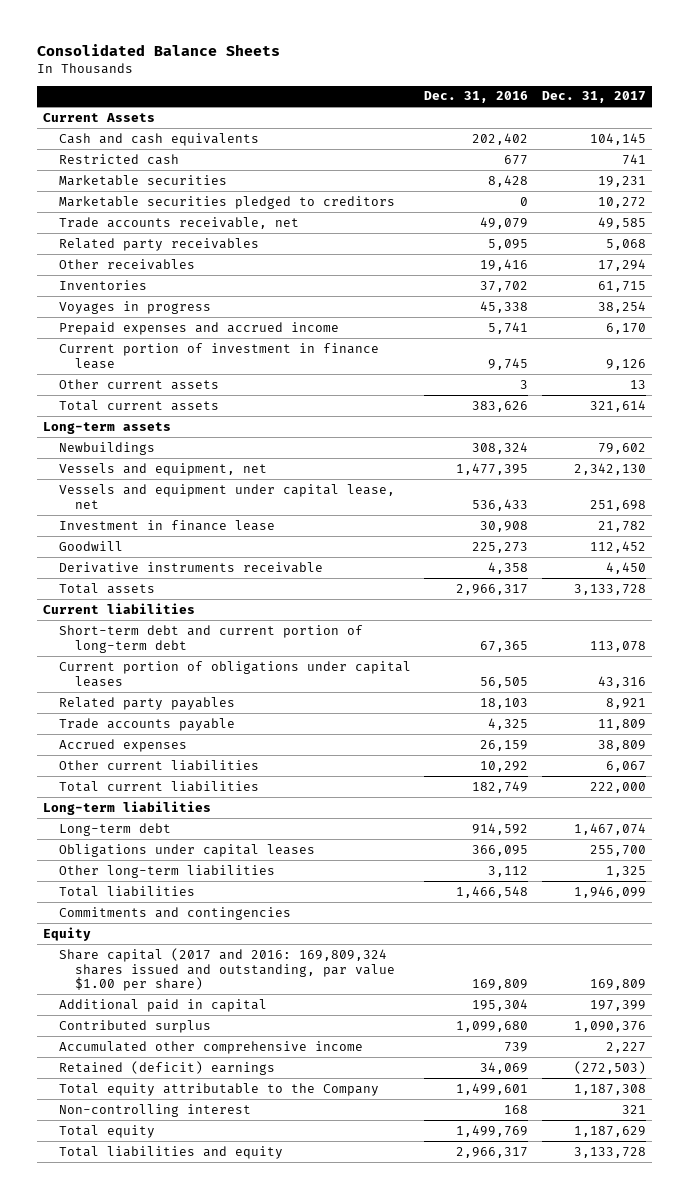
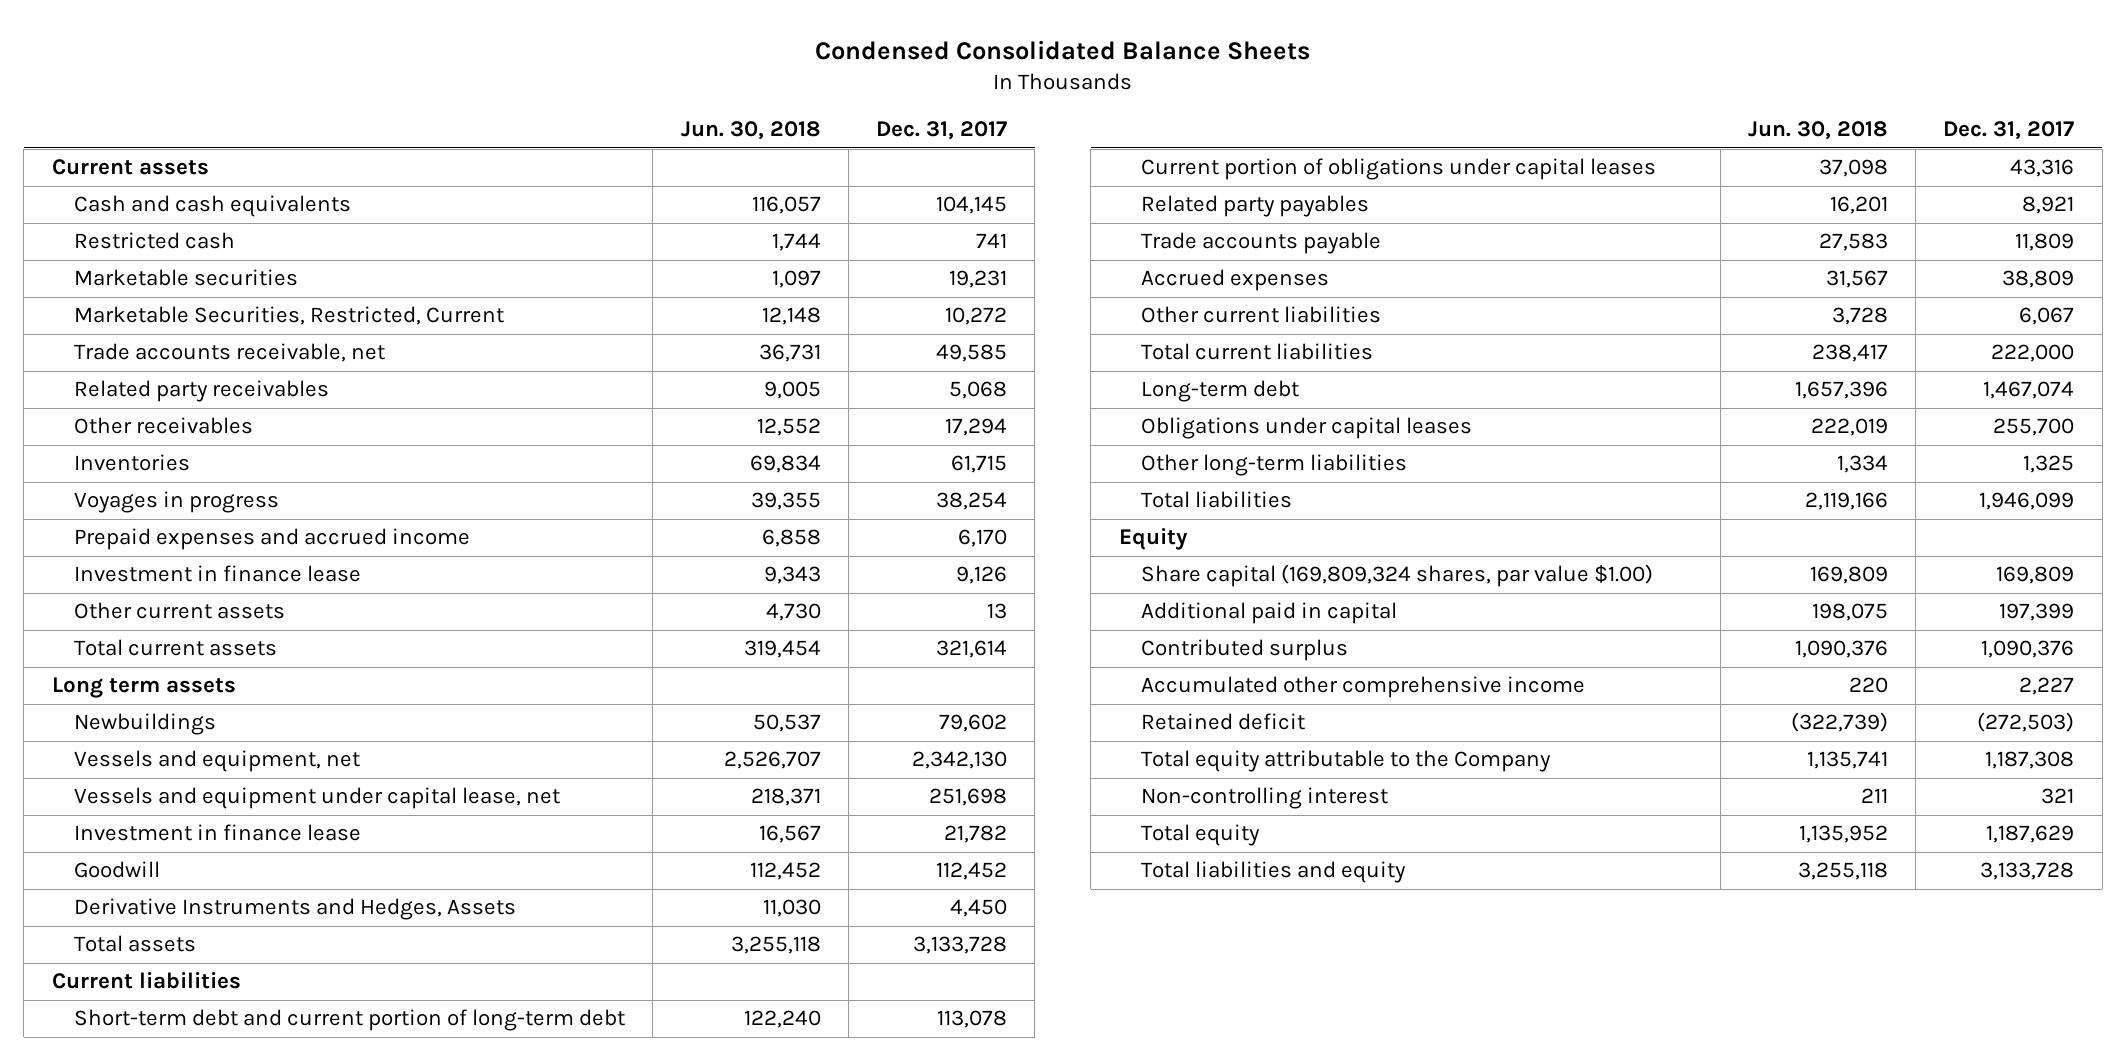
[36,44,280,57] Consolidated Balance Sheets -> [814,39,1310,60] Condensed Consolidated Balance Sheets
[424,91,529,104] Dec. 31, 2016 -> none
none -> [680,121,821,141] Jun. 30, 2018
[43,112,156,122] Current Assets -> [51,159,209,176] Current assets
[59,195,396,209] Marketable securities pledged to creditors -> [74,306,505,326] Marketable Securities, Restricted, Current
[59,342,380,369] Current portion of investment in finance lease -> [74,565,362,583] Investment in finance lease
[43,421,172,434] Long-term assets -> [51,677,236,699] Long term assets
[59,561,324,573] Derivative instruments receivable -> [74,898,517,921] Derivative Instruments and Hedges, Assets
[43,800,212,815] Long-term liabilities -> none
[59,906,292,920] Commitments and contingencies -> none
[59,947,396,992] Share capital (2017 and 2016: 169,809,324 shares issued and outstanding, par value $1.00 per share) -> [1141,564,1654,588] Share capital (169,809,324 shares, par value $1.00)
[59,1060,276,1075] Retained (deficit) earnings -> [1141,713,1306,731] Retained deficit

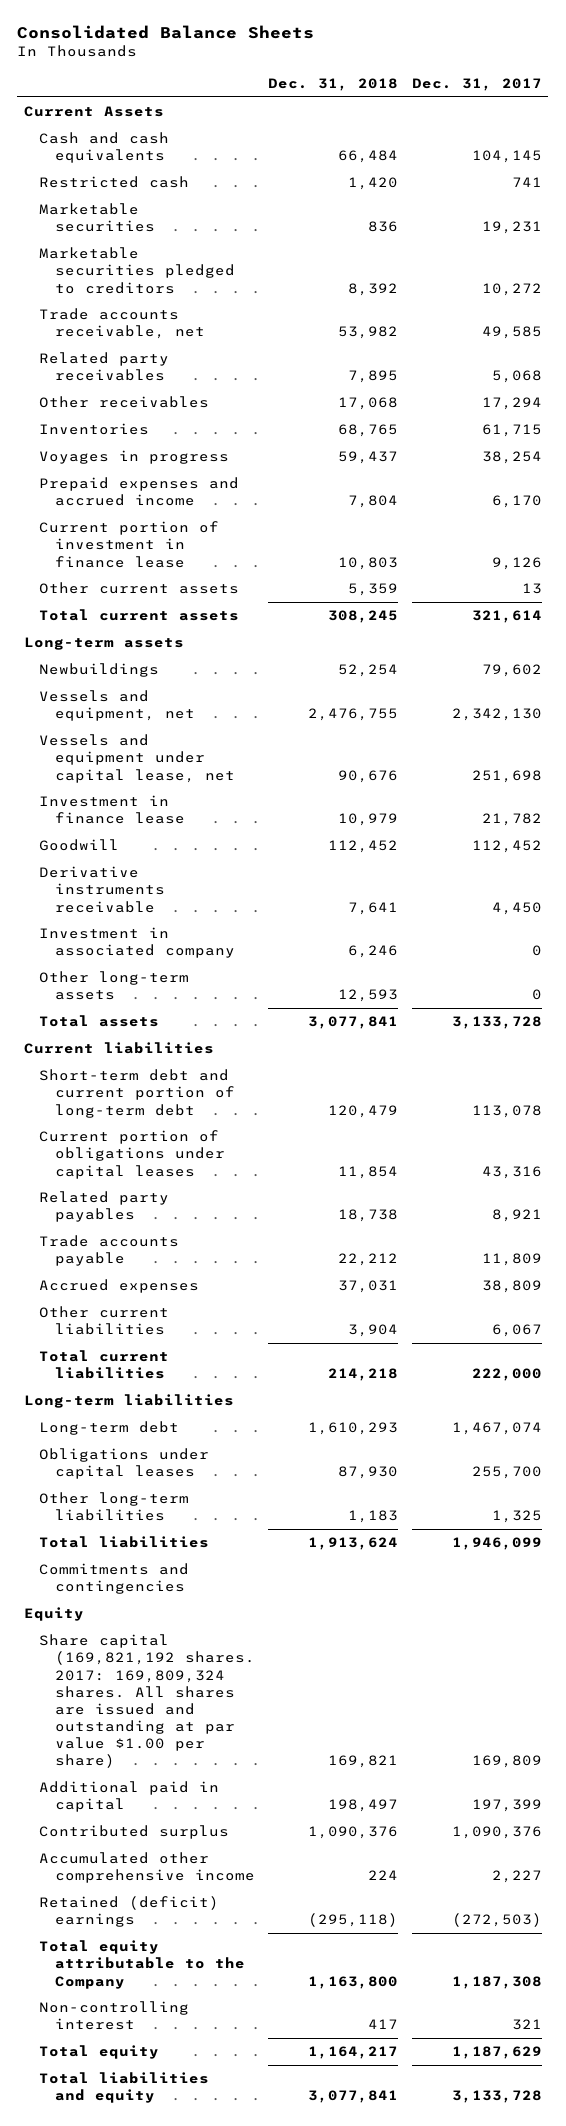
[814,39,1310,60] Condensed Consolidated Balance Sheets -> [17,25,315,40] Consolidated Balance Sheets
[680,121,821,141] Jun. 30, 2018 -> none
none -> [268,77,399,91] Dec. 31, 2018
[51,159,209,176] Current assets -> [24,106,165,118] Current Assets
[74,306,505,326] Marketable Securities, Restricted, Current -> [39,247,235,294] Marketable securities pledged to creditors
[74,565,362,583] Investment in finance lease -> [39,521,220,568] Current portion of investment in finance lease
[51,677,236,699] Long term assets -> [24,637,185,651] Long-term assets
[74,898,517,921] Derivative Instruments and Hedges, Assets -> [39,866,165,913] Derivative instruments receivable
none -> [39,927,235,959] Investment in associated company
none -> [39,971,190,1001] Other long-term assets
none -> [24,1394,235,1409] Long-term liabilities
none -> [39,1563,190,1595] Commitments and contingencies
[1141,564,1654,588] Share capital (169,809,324 shares, par value $1.00) -> [39,1634,255,1769] Share capital (169,821,192 shares. 2017: 169,809,324 shares. All shares are issued and outstanding at par value $1.00 per share)
[1141,713,1306,731] Retained deficit -> [39,1896,220,1928] Retained (deficit) earnings

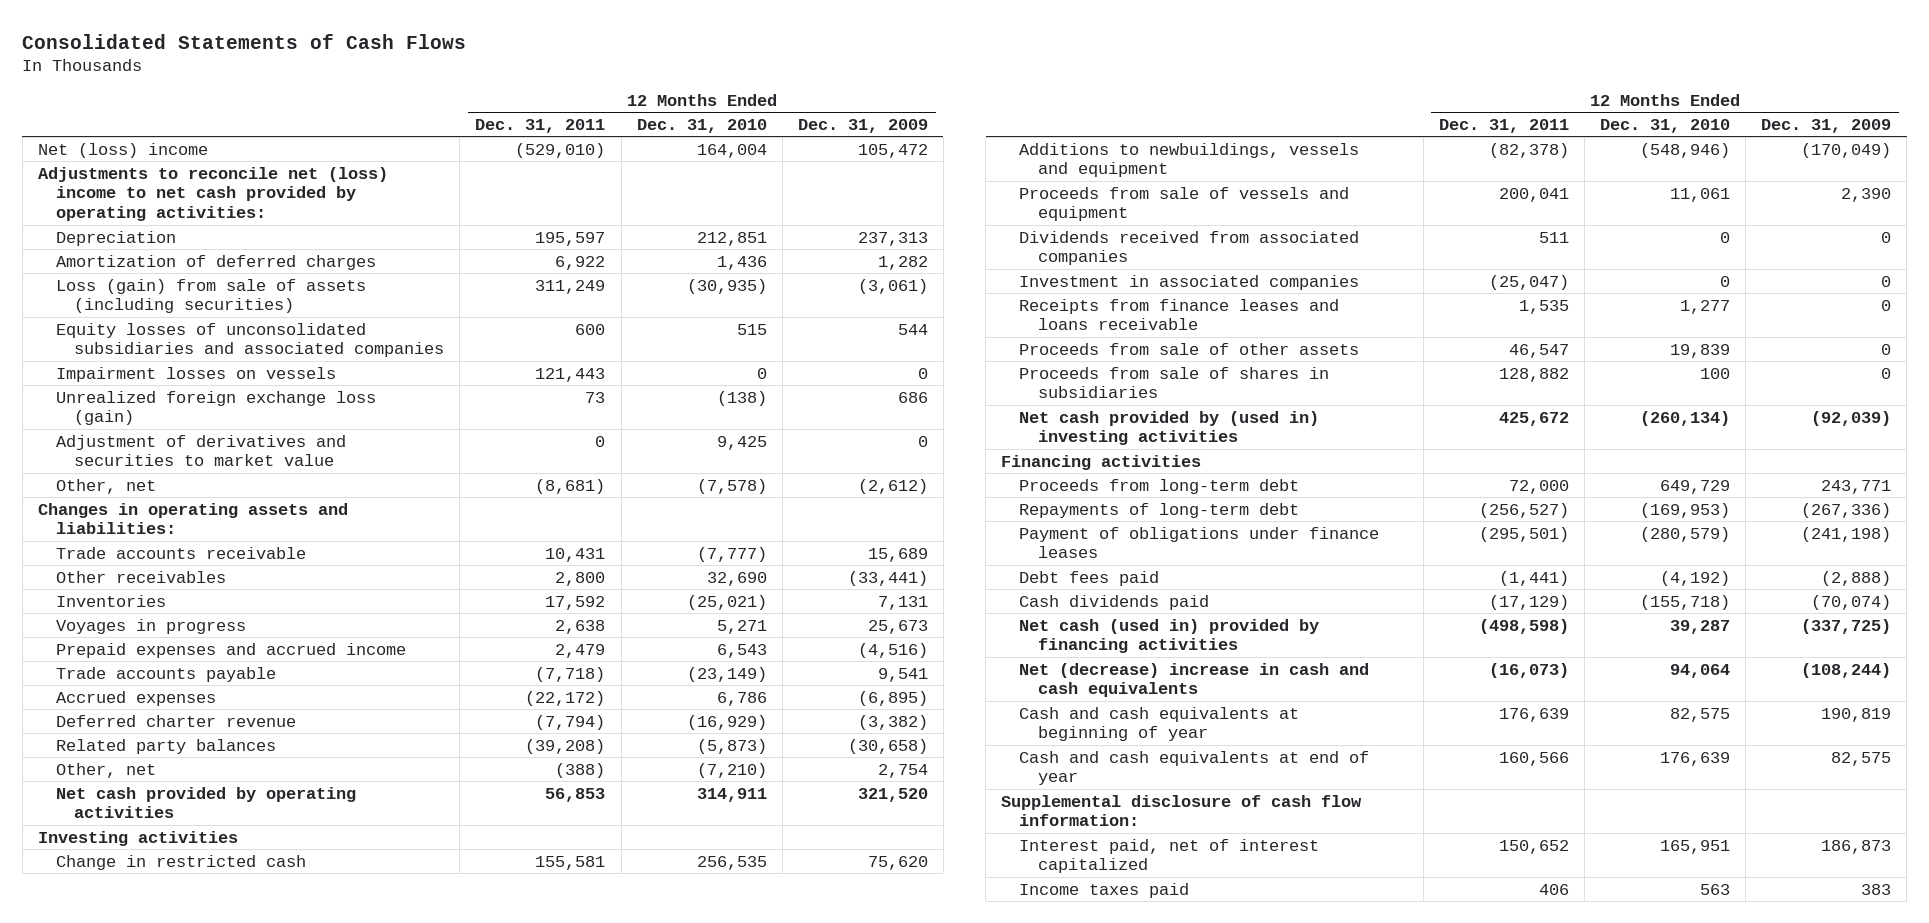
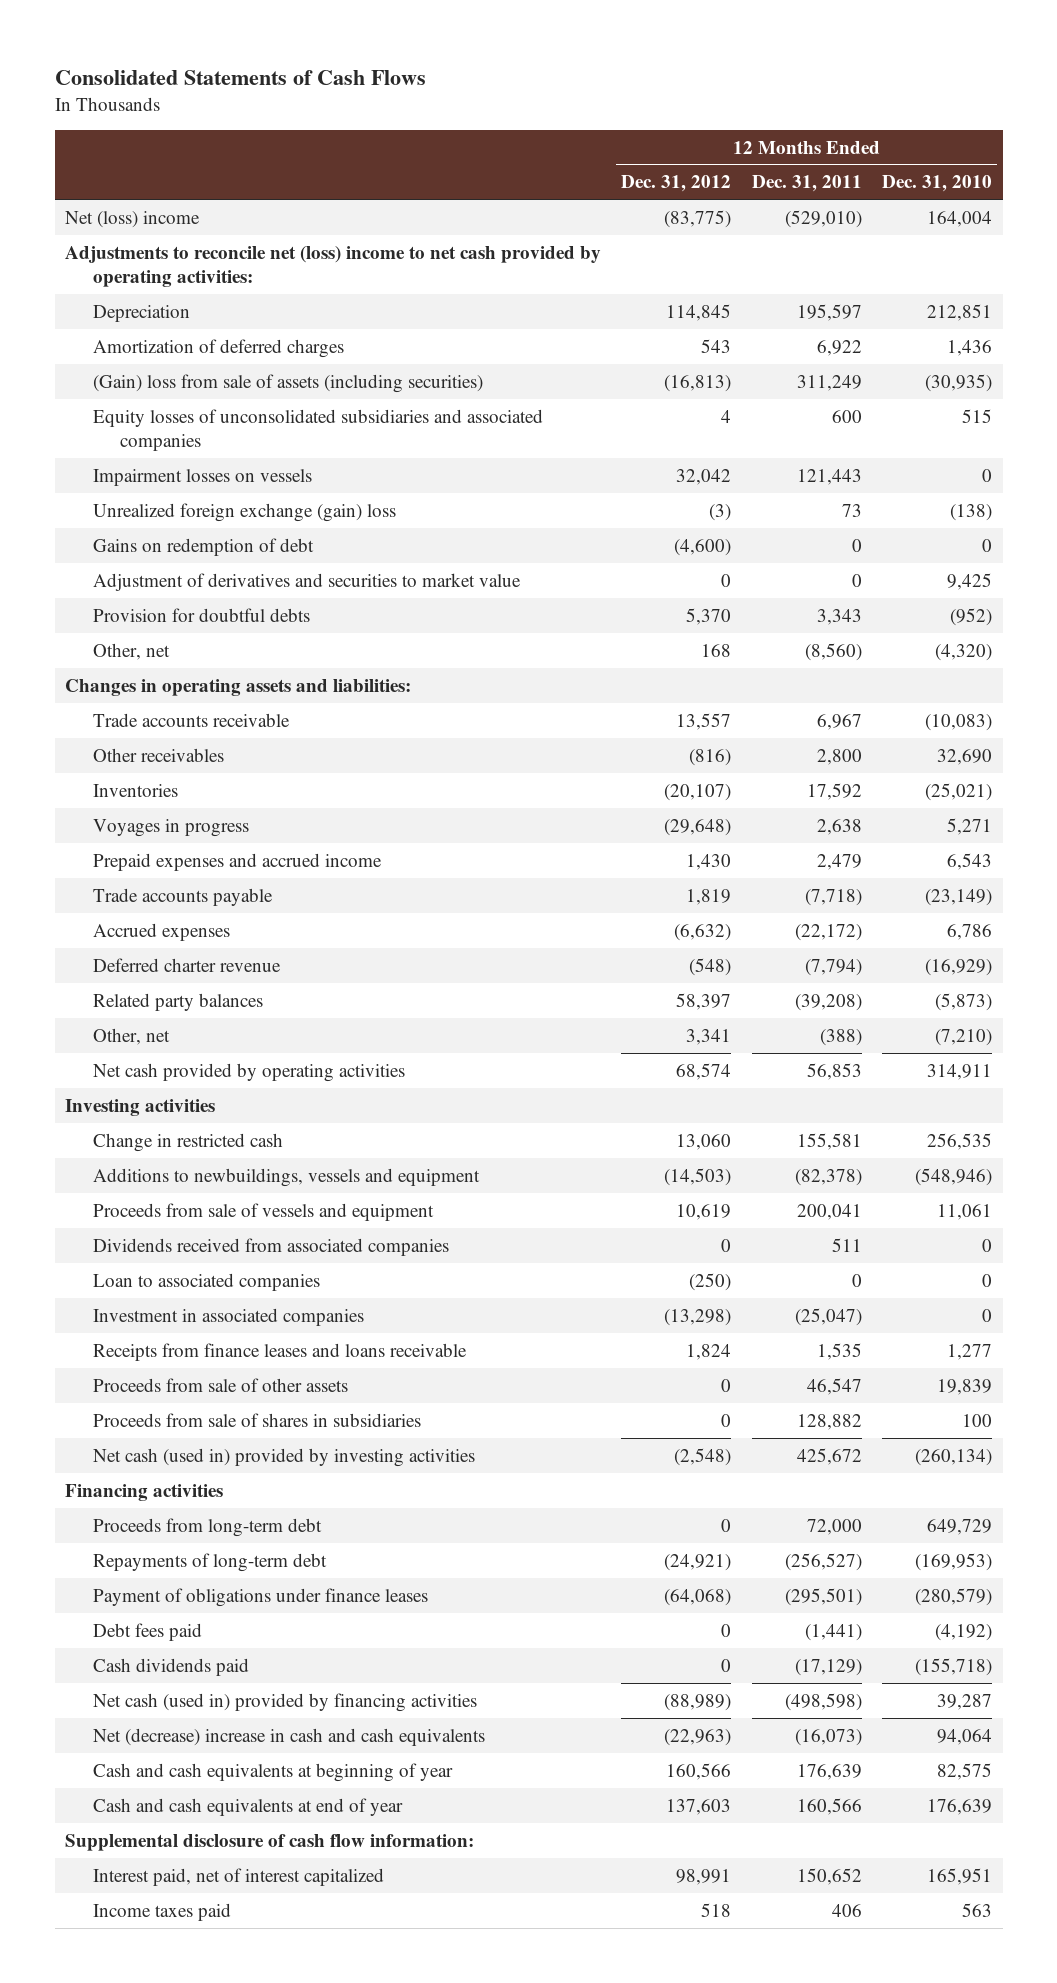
[797,118,928,133] Dec. 31, 2009 -> none
none -> [621,175,732,193] Dec. 31, 2012
[56,278,367,314] Loss (gain) from sale of assets (including securities) -> [92,373,483,393] (Gain) loss from sale of assets (including securities)
[56,390,377,426] Unrealized foreign exchange loss (gain) -> [92,502,396,522] Unrealized foreign exchange (gain) loss
none -> [92,537,314,556] Gains on redemption of debt
none -> [92,607,310,622] Provision for doubtful debts
[535,478,606,494] (8,681) -> [804,642,862,661] (8,560)
[696,478,767,494] (7,578) -> [935,643,993,661] (4,320)
[545,547,606,562] 10,431 -> [816,713,862,730] 6,967
[696,546,767,562] (7,777) -> [925,713,993,731] (10,083)
none -> [92,1272,320,1291] Loan to associated companies
[1019,410,1320,446] Net cash provided by (used in) investing activities -> [92,1447,475,1467] Net cash (used in) provided by investing activities

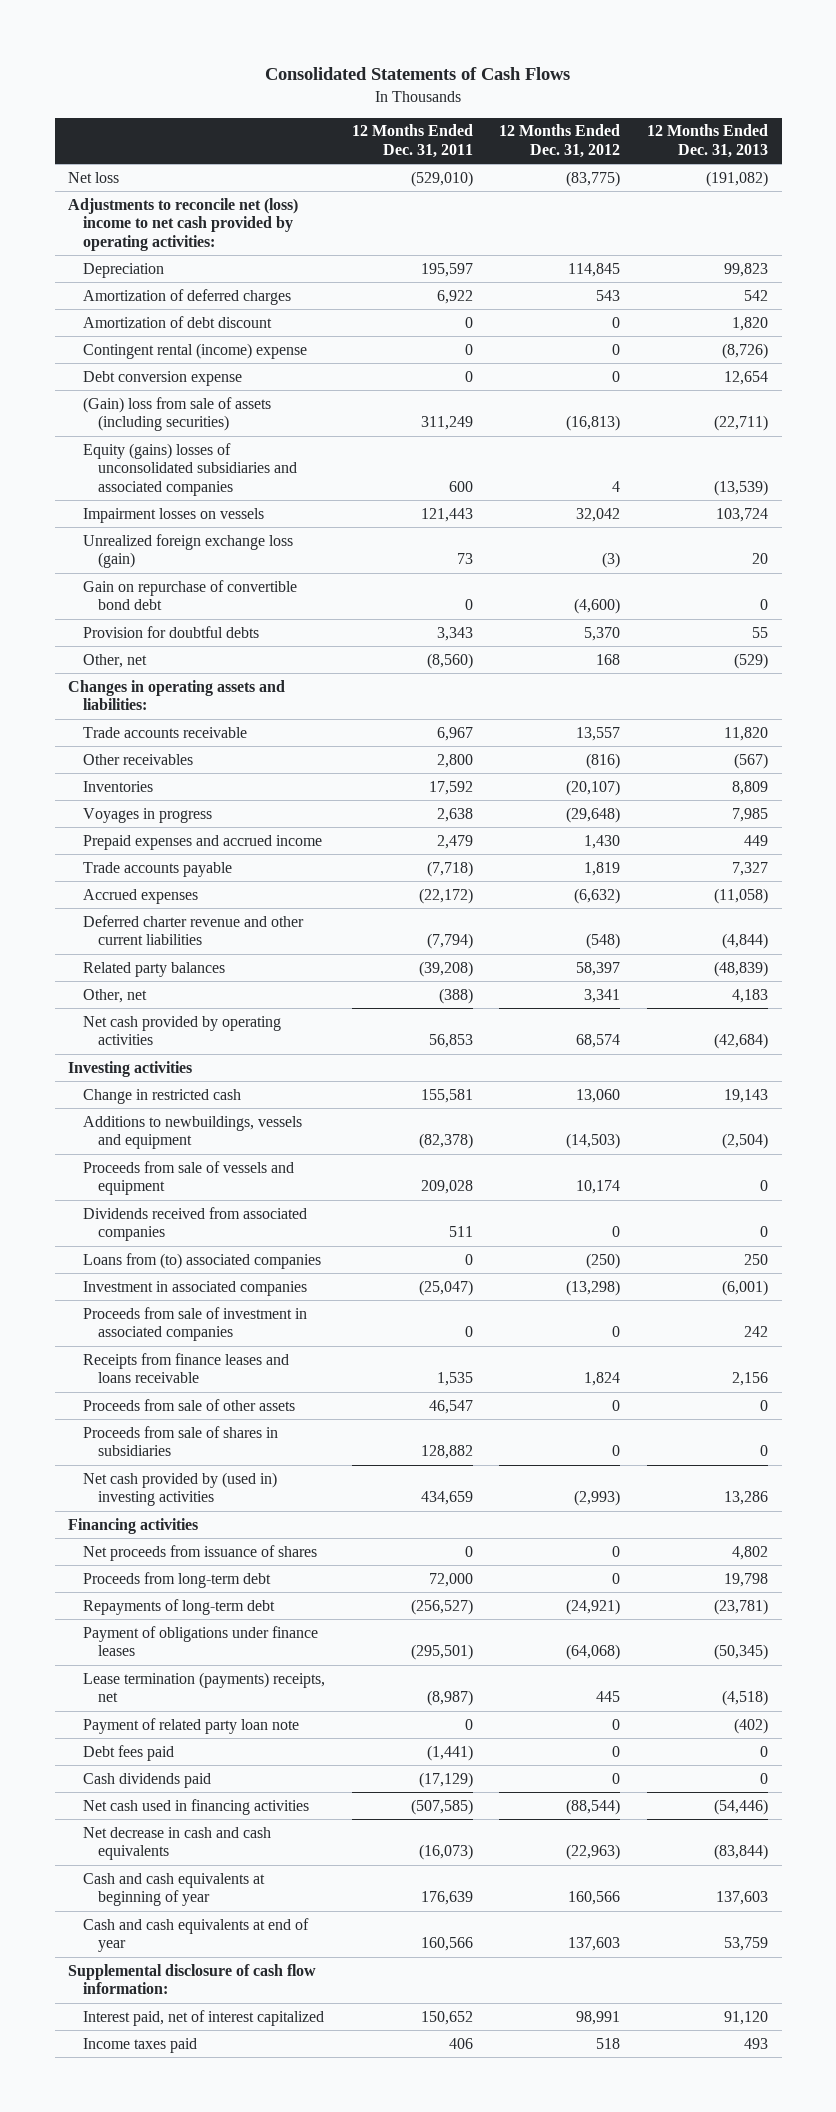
[882,175,993,193] Dec. 31, 2010 -> none
none -> [647,124,769,159] 12 Months Ended Dec. 31, 2013
[65,210,201,228] Net (loss) income -> [68,171,120,183] Net loss
none -> [82,315,272,328] Amortization of debt discount
none -> [82,342,307,359] Contingent rental (income) expense
none -> [82,370,242,386] Debt conversion expense
[92,408,543,451] Equity losses of unconsolidated subsidiaries and associated companies -> [82,442,297,497] Equity (gains) losses of unconsolidated subsidiaries and associated companies
[92,572,521,591] Adjustment of derivatives and securities to market value -> none
[92,502,396,522] Unrealized foreign exchange (gain) loss -> [82,533,293,569] Unrealized foreign exchange loss (gain)
[92,537,314,556] Gains on redemption of debt -> [82,579,297,611] Gain on repurchase of convertible bond debt
[92,957,281,972] Deferred charter revenue -> [82,914,304,946] Deferred charter revenue and other current liabilities
[676,1203,732,1220] 10,619 -> [576,1180,621,1195] 10,174
[796,1203,862,1220] 200,041 -> [420,1180,473,1195] 209,028
[92,1272,320,1291] Loan to associated companies -> [82,1252,321,1269] Loans from (to) associated companies
none -> [82,1306,307,1342] Proceeds from sale of investment in associated companies
[92,1447,475,1467] Net cash (used in) provided by investing activities -> [82,1471,277,1507] Net cash provided by (used in) investing activities
[674,1447,732,1466] (2,548) -> [574,1490,621,1507] (2,993)
[796,1447,862,1465] 425,672 -> [420,1491,473,1506] 434,659
none -> [82,1544,317,1561] Net proceeds from issuance of shares
none -> [82,1671,325,1703] Lease termination (payments) receipts, net
none -> [82,1717,299,1734] Payment of related party loan note
[92,1692,477,1712] Net cash (used in) provided by financing activities -> [82,1798,309,1815] Net cash used in financing activities
[664,1693,732,1711] (88,989) -> [566,1798,621,1815] (88,544)
[784,1692,862,1711] (498,598) -> [410,1798,473,1815] (507,585)
[92,1727,485,1746] Net (decrease) increase in cash and cash equivalents -> [82,1826,271,1861] Net decrease in cash and cash equivalents

